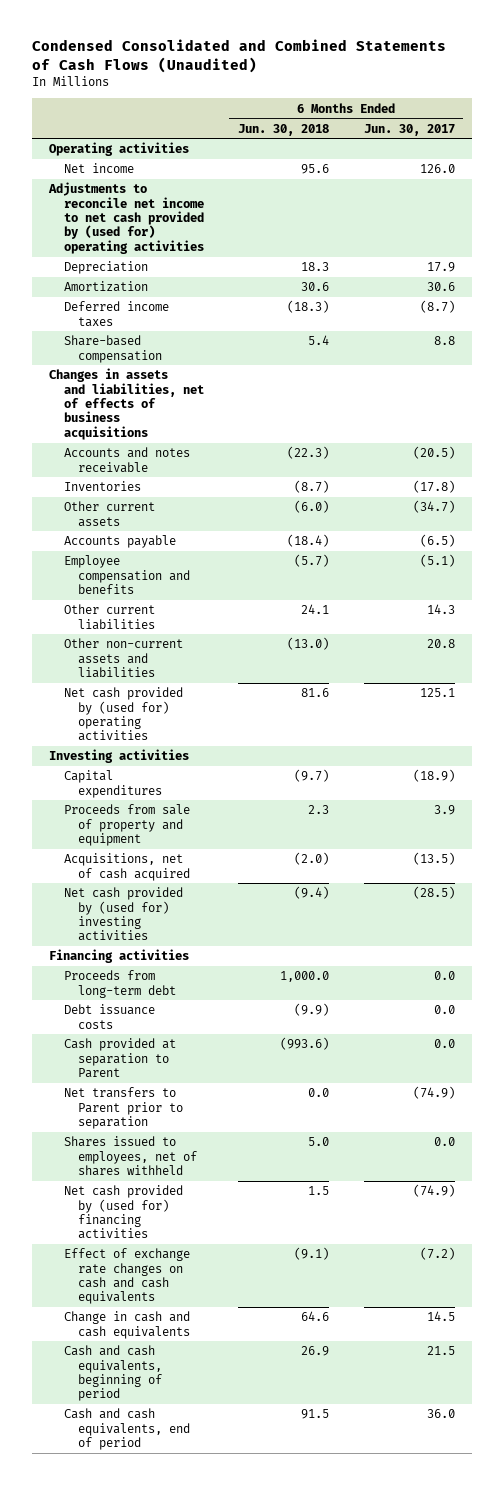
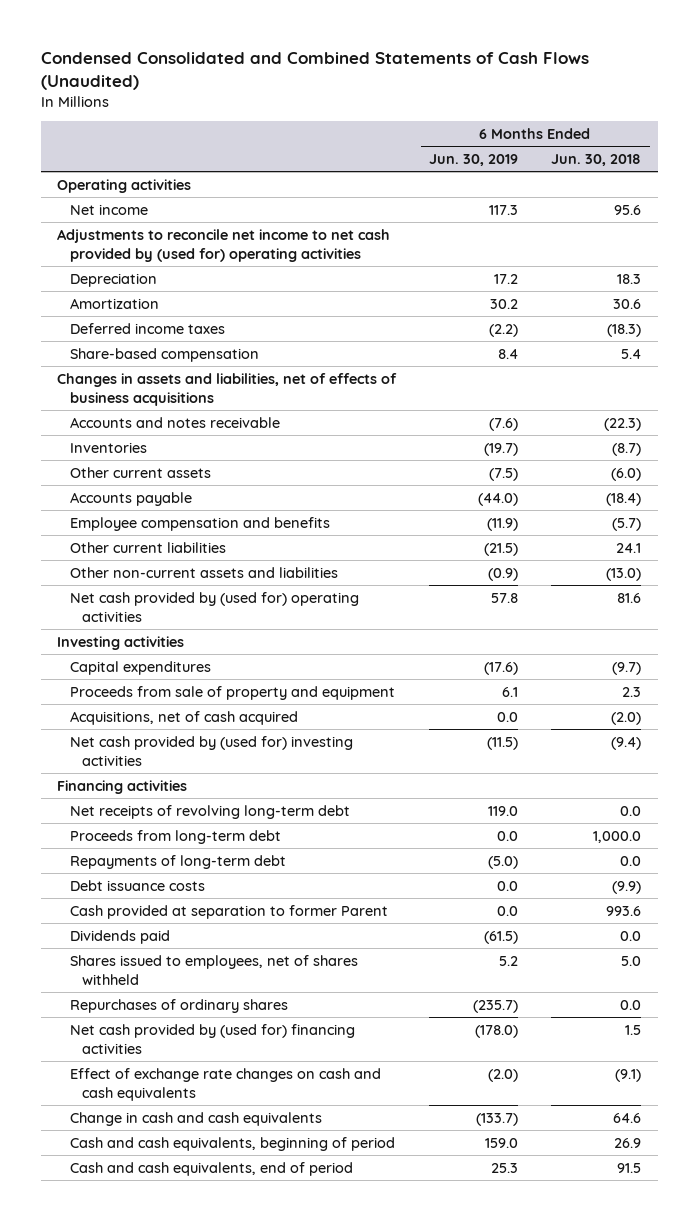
[363,123,455,136] Jun. 30, 2017 -> none
none -> [429,154,519,167] Jun. 30, 2019
none -> [69,804,350,819] Net receipts of revolving long-term debt
none -> [69,854,286,869] Repayments of long-term debt
[63,1087,183,1130] Net transfers to Parent prior to separation -> none
[63,1038,176,1079] Cash provided at separation to Parent -> [69,904,388,919] Cash provided at separation to former Parent
[280,1037,330,1051] (993.6) -> [606,905,642,916] 993.6
none -> [69,929,170,944] Dividends paid
none -> [69,998,288,1013] Repurchases of ordinary shares

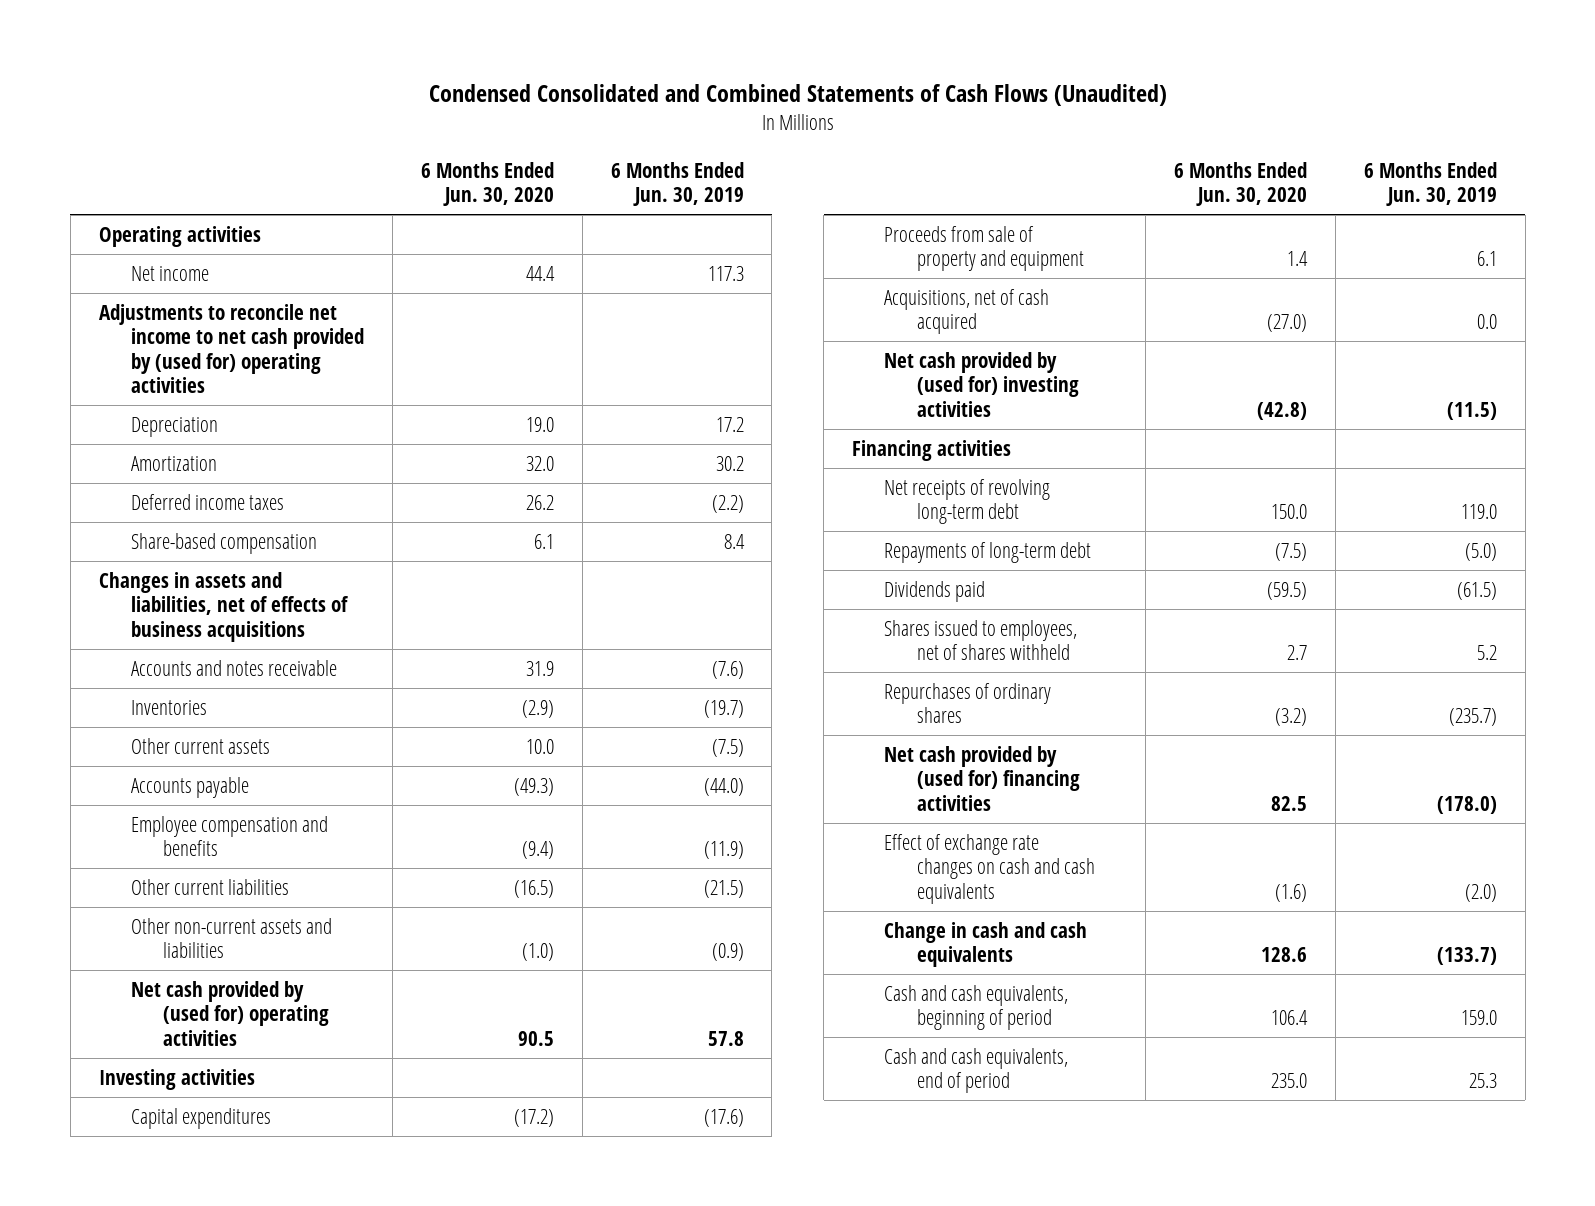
[551,154,642,167] Jun. 30, 2018 -> none
none -> [420,161,554,207] 6 Months Ended Jun. 30, 2020
[69,829,281,844] Proceeds from long-term debt -> none
[69,879,205,891] Debt issuance costs -> none
[69,904,388,919] Cash provided at separation to former Parent -> none

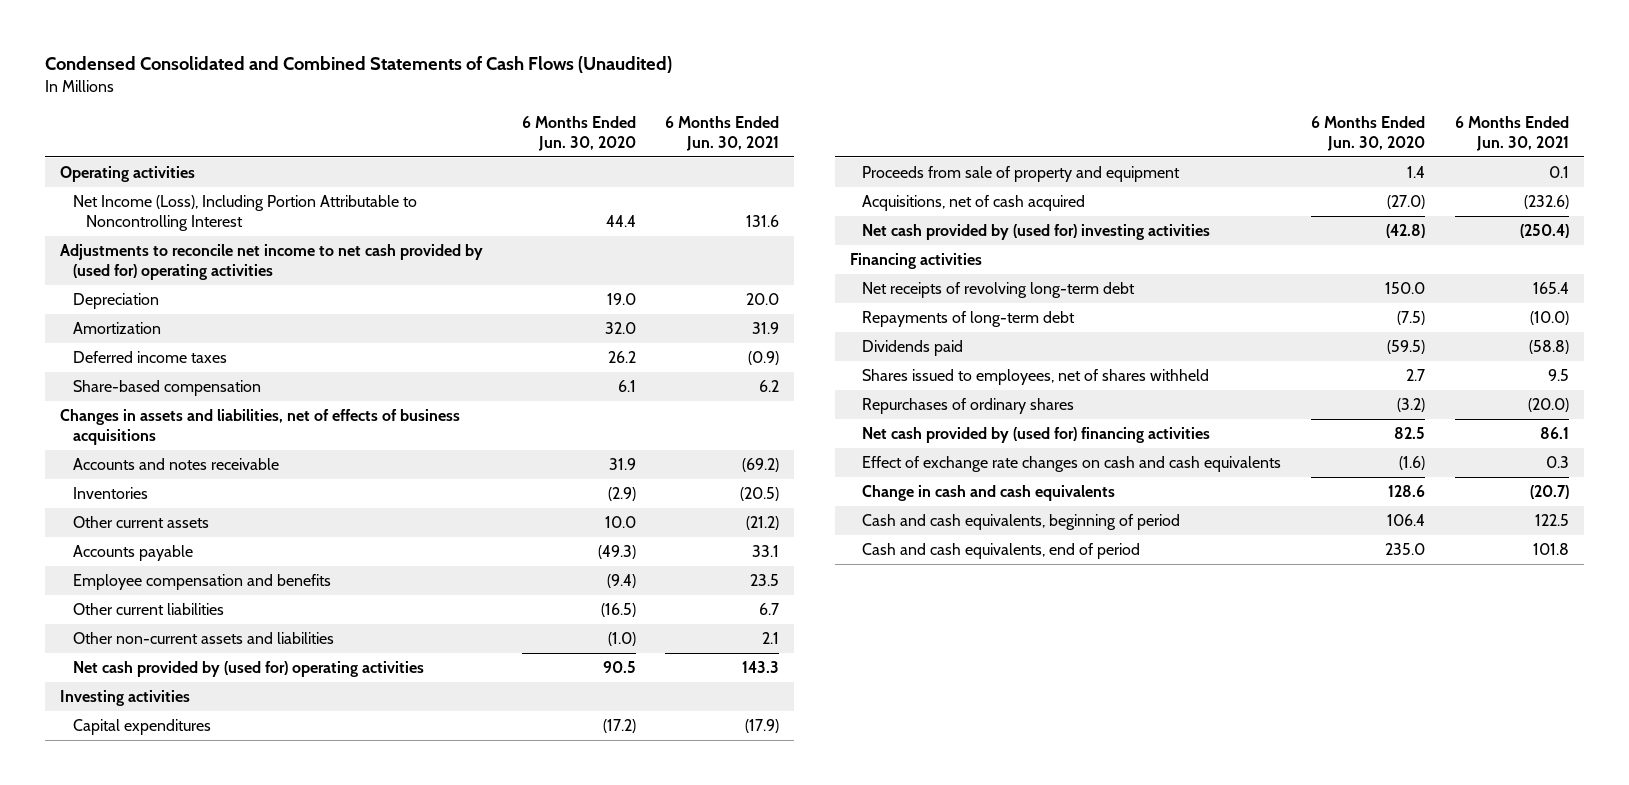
[610,161,744,207] 6 Months Ended Jun. 30, 2019 -> none
none -> [665,116,780,152] 6 Months Ended Jun. 30, 2021
[131,265,210,281] Net income -> [72,194,417,232] Net Income (Loss), Including Portion Attributable to Noncontrolling Interest

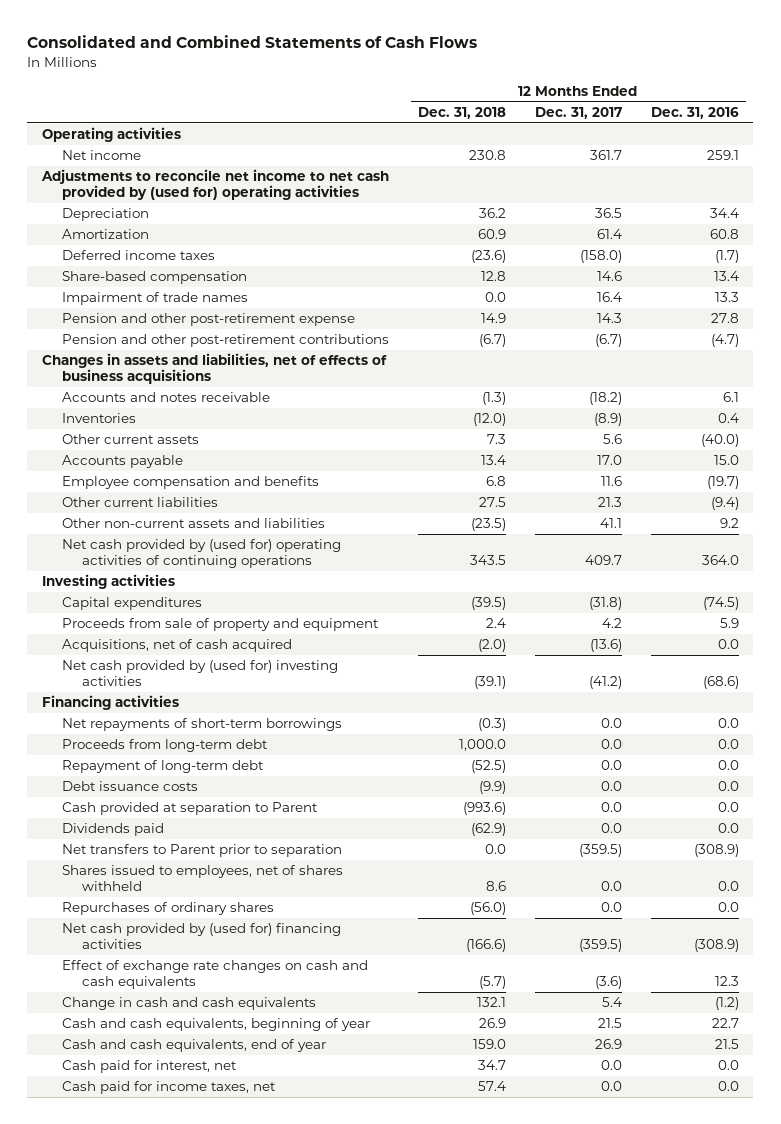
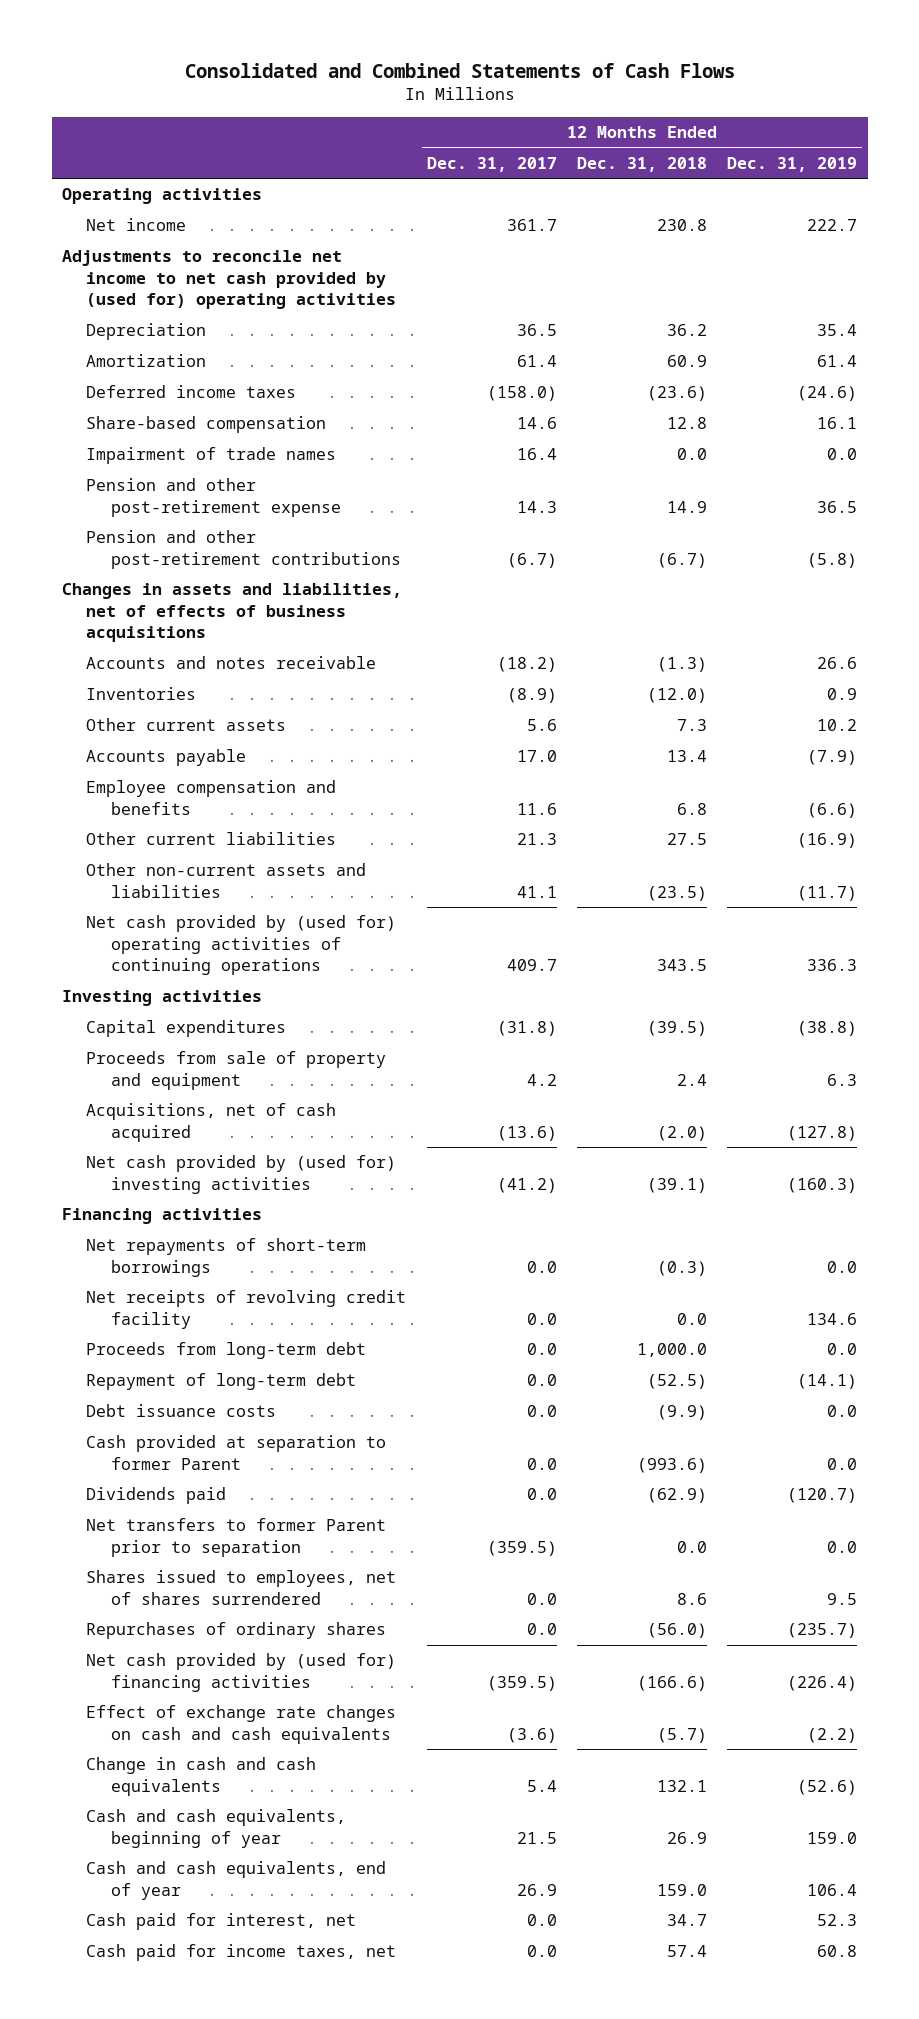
[650,106,739,119] Dec. 31, 2016 -> none
none -> [727,157,858,173] Dec. 31, 2019
none -> [86,1290,407,1329] Net receipts of revolving credit facility
[62,802,319,816] Cash provided at separation to Parent -> [86,1435,387,1470] Cash provided at separation to former Parent
[62,844,343,858] Net transfers to Parent prior to separation -> [86,1518,387,1557] Net transfers to former Parent prior to separation
[62,865,344,891] Shares issued to employees, net of shares withheld -> [86,1570,397,1605] Shares issued to employees, net of shares surrendered

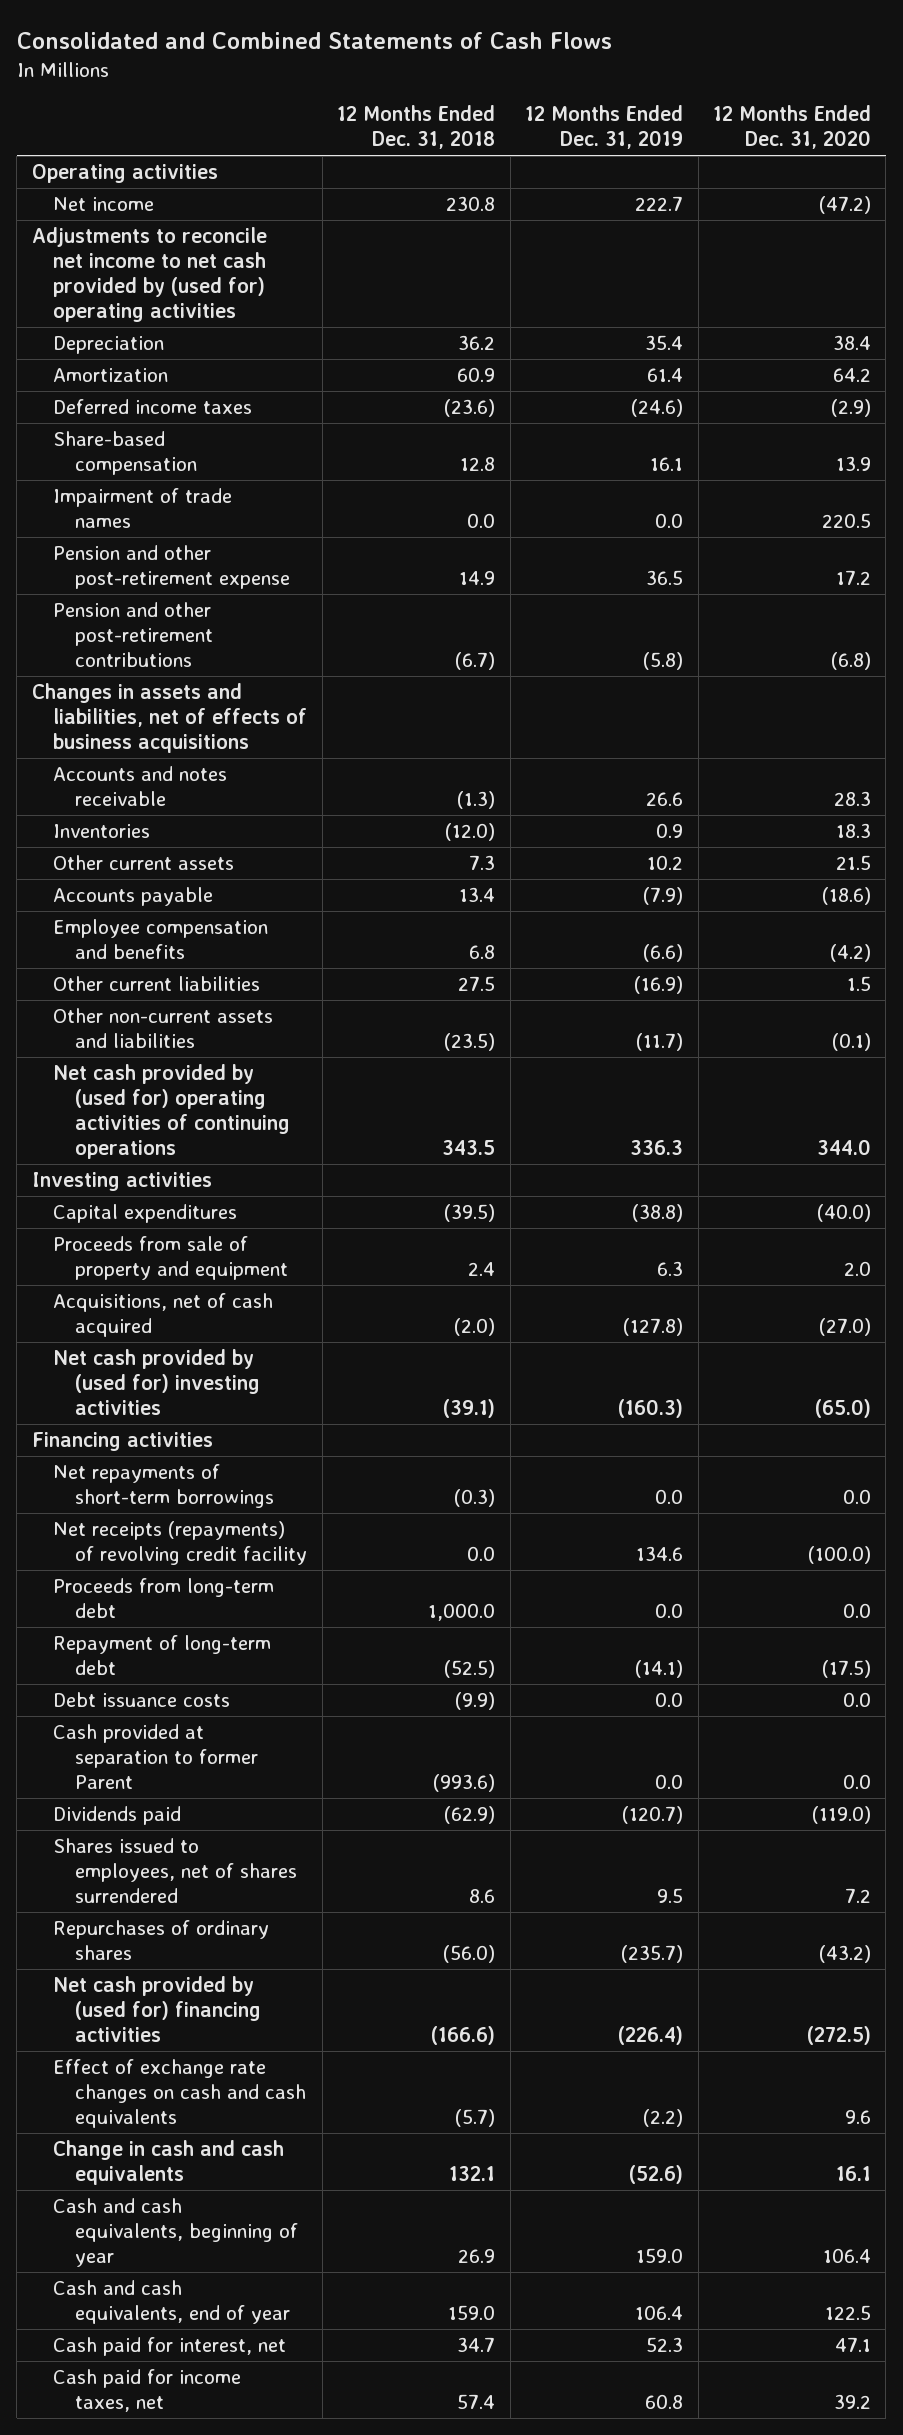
[426,157,557,173] Dec. 31, 2017 -> none
none -> [713,105,872,150] 12 Months Ended Dec. 31, 2020
[86,1290,407,1329] Net receipts of revolving credit facility -> [53,1520,308,1566] Net receipts (repayments) of revolving credit facility
[86,1518,387,1557] Net transfers to former Parent prior to separation -> none

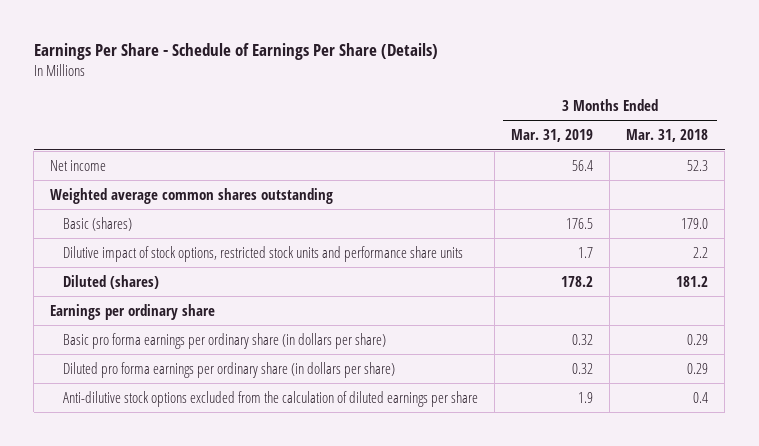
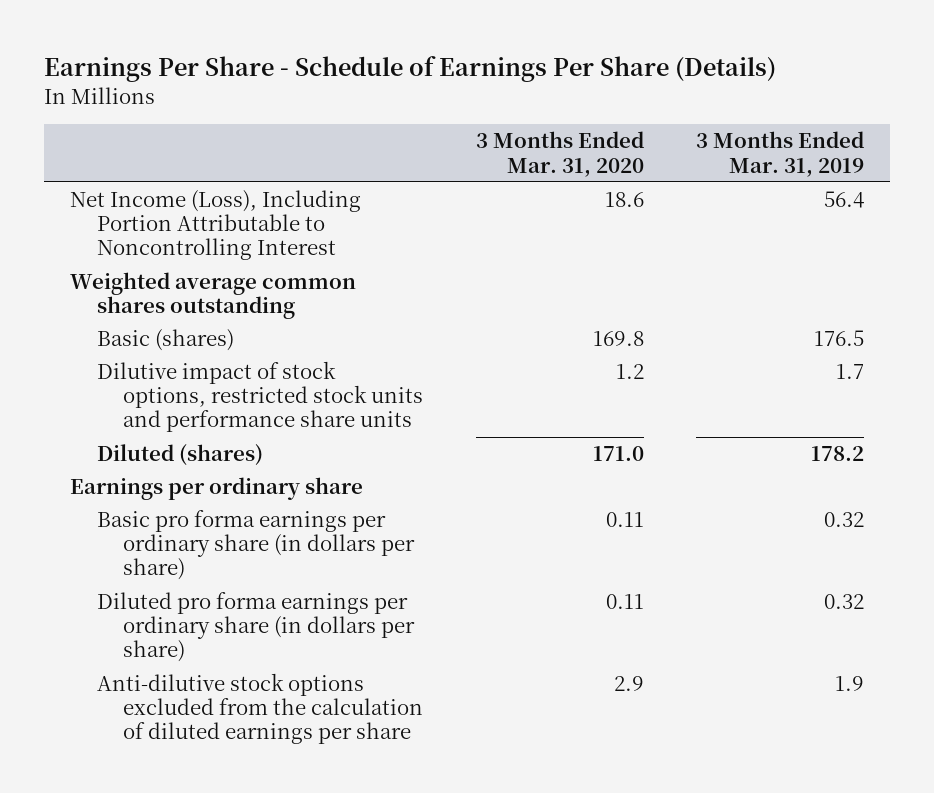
[626,129,709,143] Mar. 31, 2018 -> none
none -> [475,131,644,177] 3 Months Ended Mar. 31, 2020
[50,159,107,171] Net income -> [70,190,362,261] Net Income (Loss), Including Portion Attributable to Noncontrolling Interest

